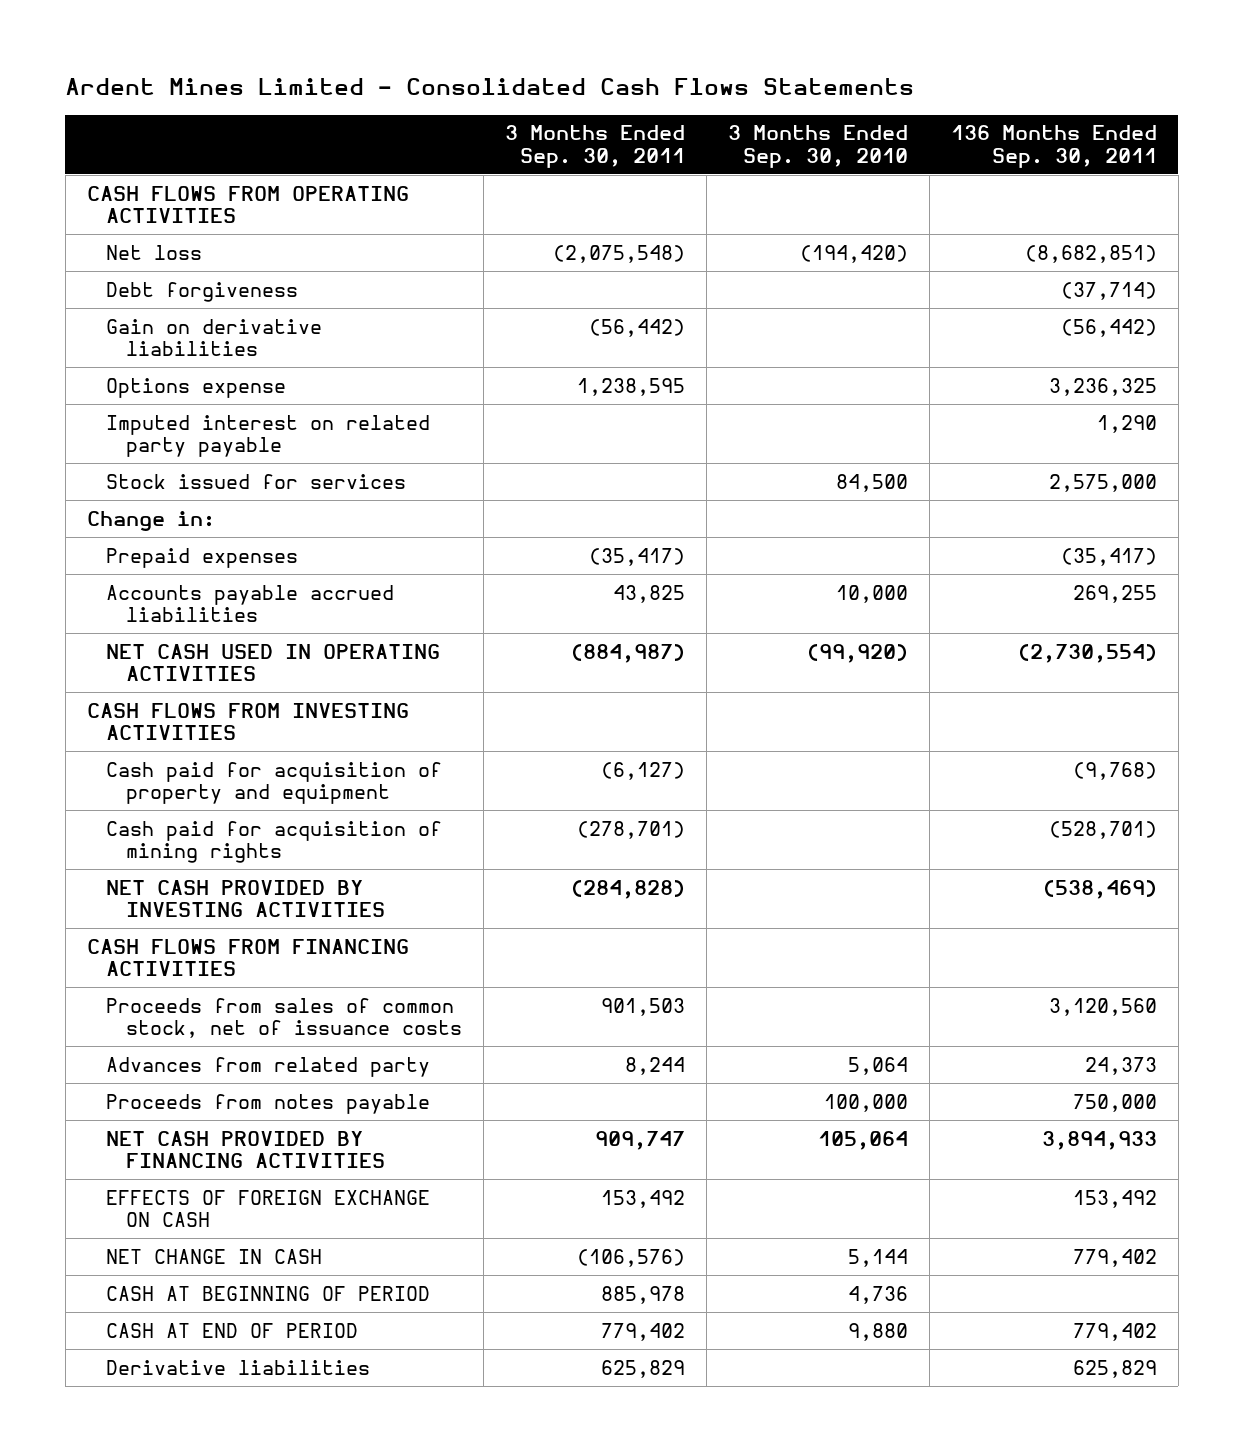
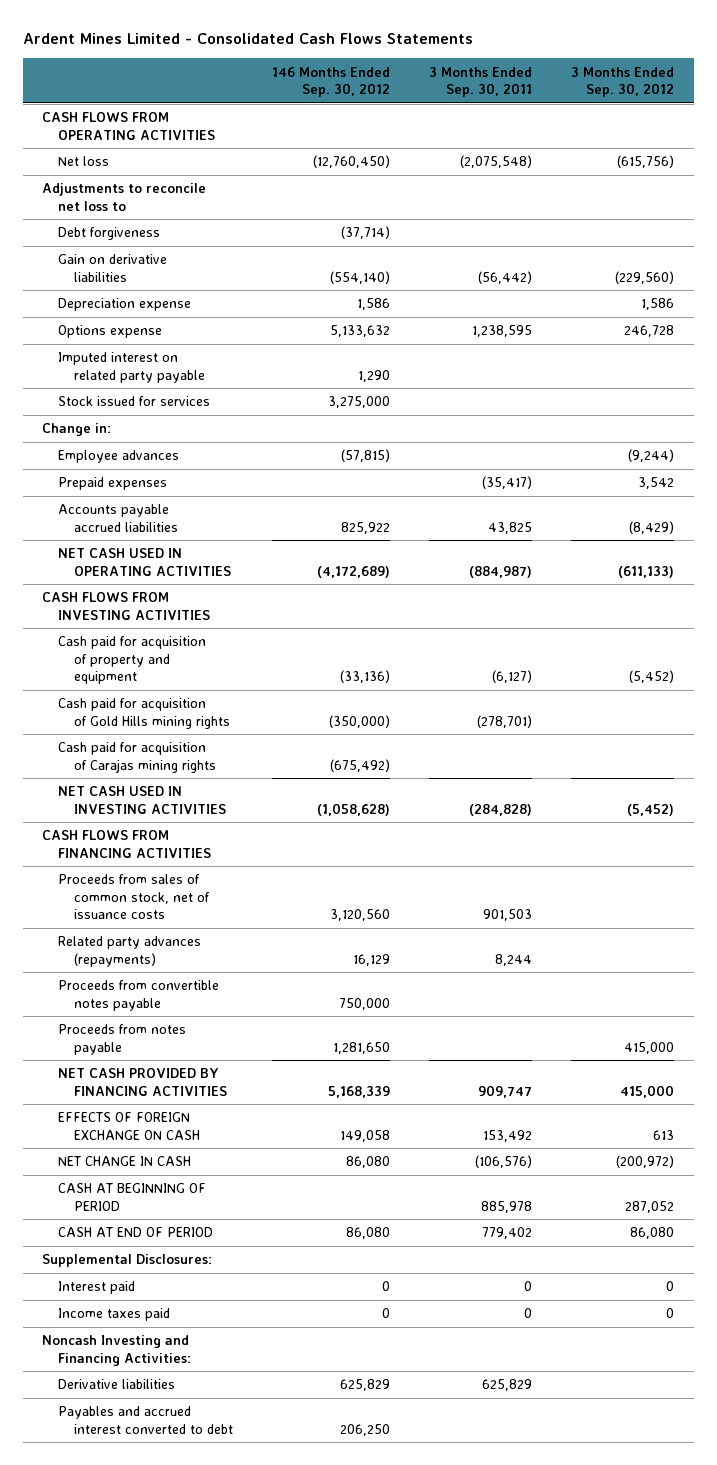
[727,125,908,168] 3 Months Ended Sep. 30, 2010 -> none
[950,125,1157,168] 136 Months Ended Sep. 30, 2011 -> none
none -> [272,66,391,97] 146 Months Ended Sep. 30, 2012
none -> [571,66,675,97] 3 Months Ended Sep. 30, 2012
none -> [42,183,207,211] Adjustments to reconcile net loss to
none -> [58,298,192,312] Depreciation expense
none -> [58,450,180,464] Employee advances
[106,820,443,864] Cash paid for acquisition of mining rights -> [58,698,231,729] Cash paid for acquisition of Gold Hills mining rights
none -> [58,742,217,773] Cash paid for acquisition of Carajas mining rights
[106,879,385,918] NET CASH PROVIDED BY INVESTING ACTIVITIES -> [58,786,227,814] NET CASH USED IN INVESTING ACTIVITIES
[106,1056,431,1077] Advances from related party -> [58,936,202,967] Related party advances (repayments)
none -> [58,980,220,1011] Proceeds from convertible notes payable
none -> [42,1254,213,1268] Supplemental Disclosures:
none -> [58,1281,136,1295] Interest paid
none -> [58,1308,171,1322] Income taxes paid
none -> [42,1335,192,1366] Noncash Investing and Financing Activities:
none -> [58,1406,234,1434] Payables and accrued interest converted to debt

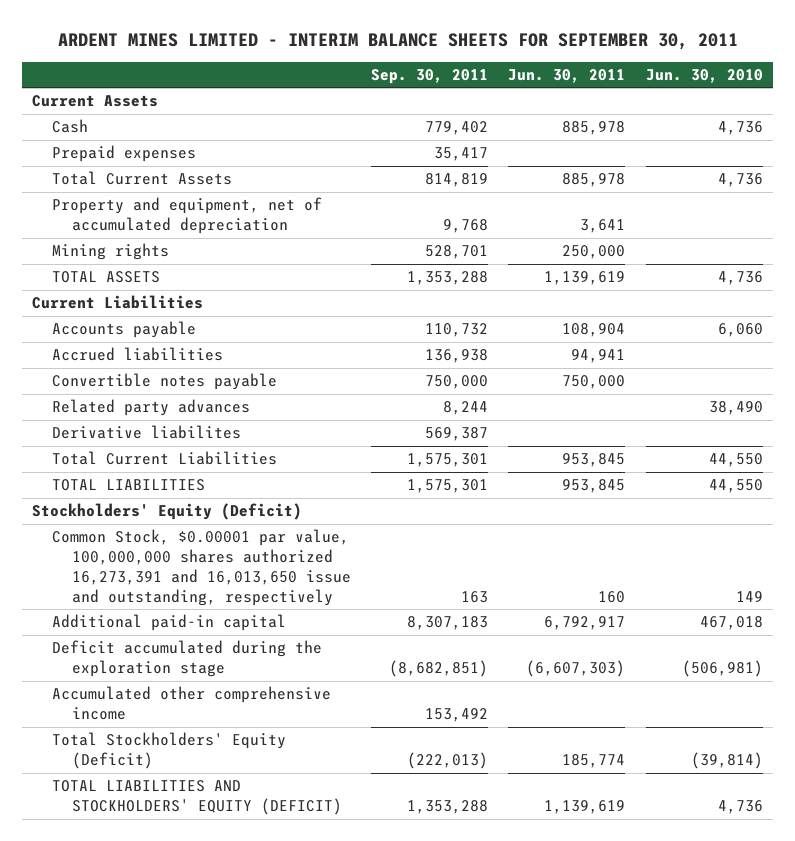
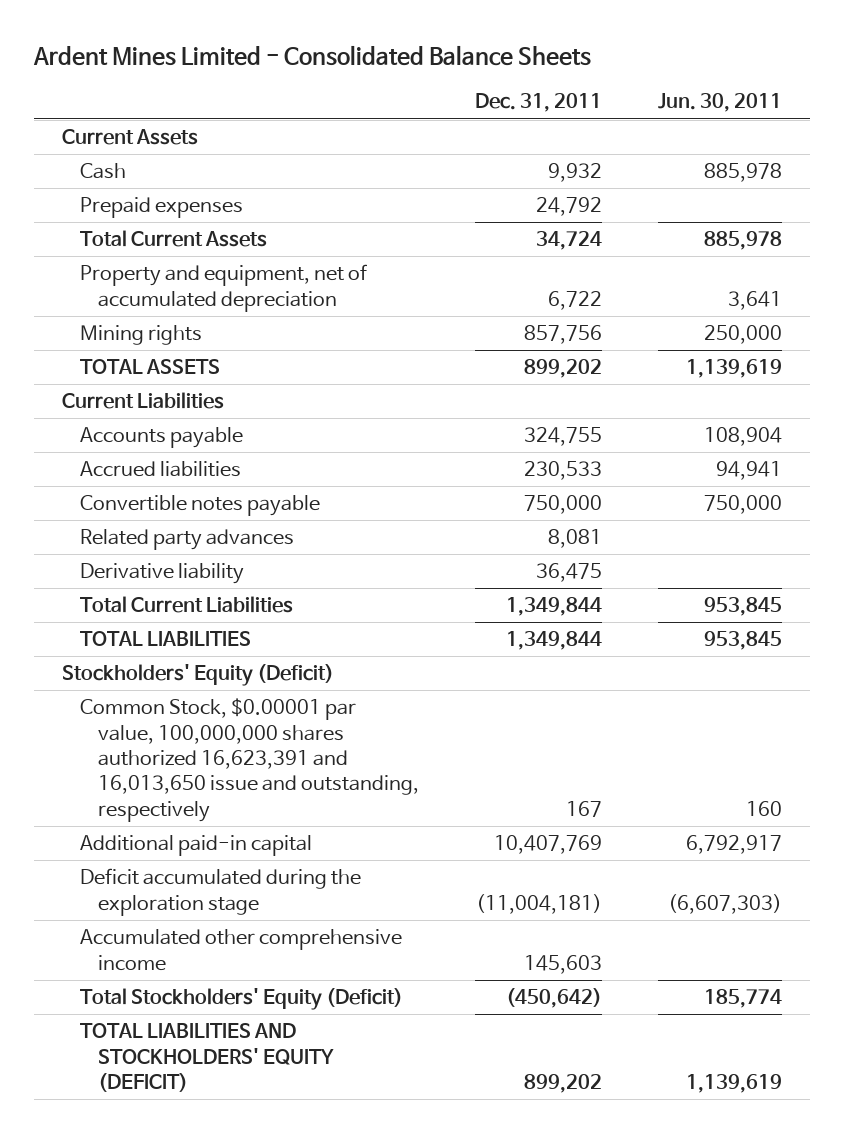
[57,33,738,51] ARDENT MINES LIMITED - INTERIM BALANCE SHEETS FOR SEPTEMBER 30, 2011 -> [32,45,591,67] Ardent Mines Limited - Consolidated Balance Sheets
[371,68,489,84] Sep. 30, 2011 -> none
[645,68,763,83] Jun. 30, 2010 -> none
none -> [475,93,603,113] Dec. 31, 2011
[51,425,241,440] Derivative liabilites -> [79,563,244,585] Derivative liability
[51,529,351,607] Common Stock, $0.00001 par value, 100,000,000 shares authorized 16,273,391 and 16,013,650 issue and outstanding, respectively -> [79,698,419,822] Common Stock, $0.00001 par value, 100,000,000 shares authorized 16,623,391 and 16,013,650 issue and outstanding, respectively

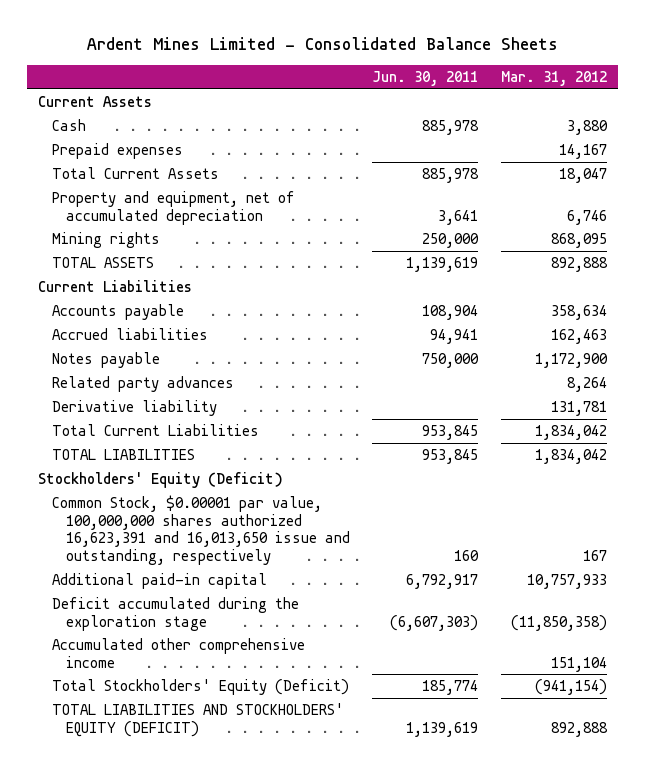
[475,93,603,113] Dec. 31, 2011 -> none
none -> [501,70,608,86] Mar. 31, 2012
[79,495,320,517] Convertible notes payable -> [52,351,161,368] Notes payable

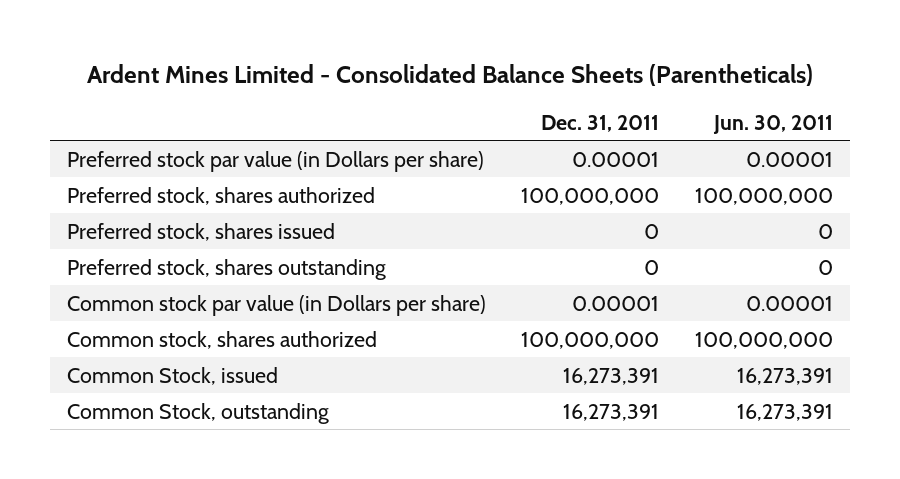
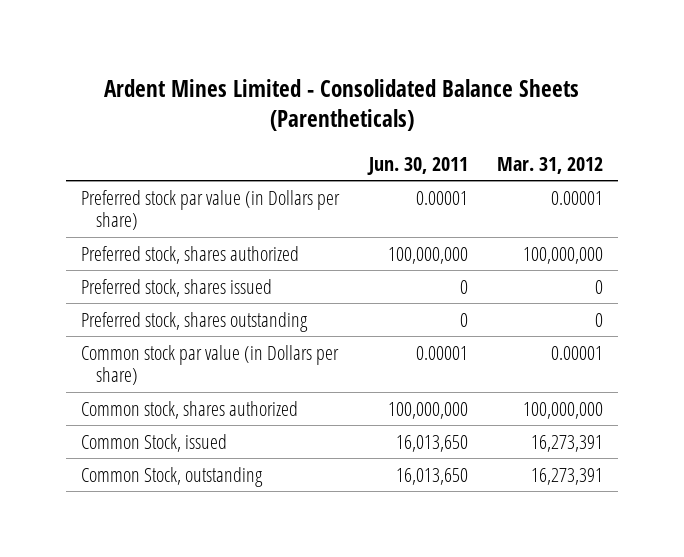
[541,114,660,132] Dec. 31, 2011 -> none
none -> [497,156,604,174] Mar. 31, 2012
[736,367,833,385] 16,273,391 -> [395,434,468,452] 16,013,650
[736,403,833,421] 16,273,391 -> [395,467,468,485] 16,013,650

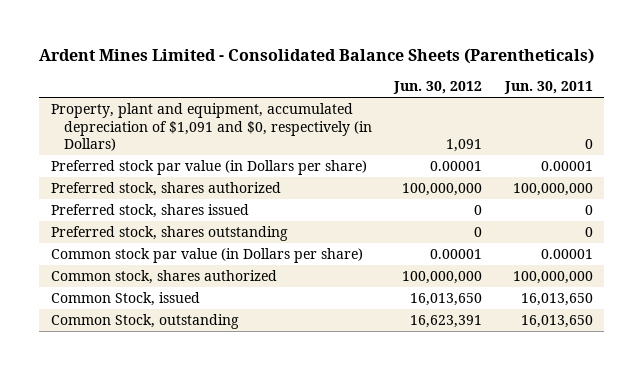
[497,156,604,174] Mar. 31, 2012 -> none
none -> [393,81,483,95] Jun. 30, 2012
none -> [50,103,372,151] Property, plant and equipment, accumulated depreciation of $1,091 and $0, respectively (in Dollars)

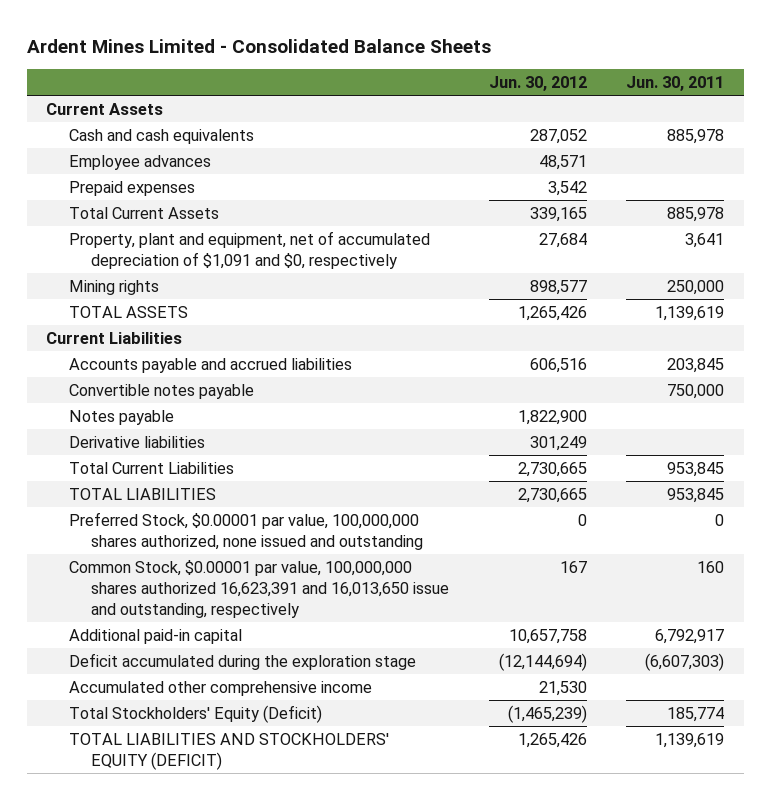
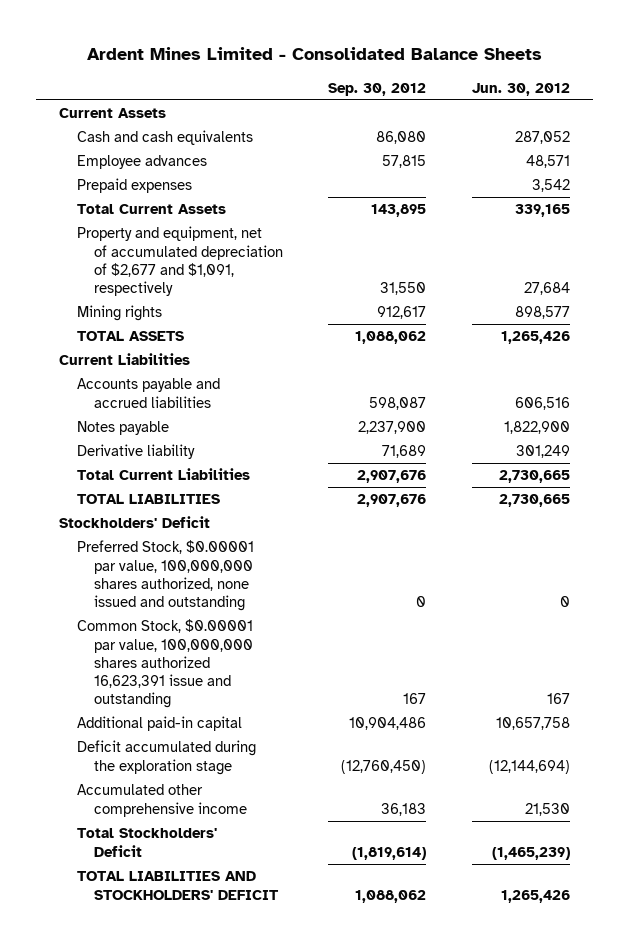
[626,76,725,92] Jun. 30, 2011 -> none
none -> [328,82,427,96] Sep. 30, 2012
[68,230,430,269] Property, plant and equipment, net of accumulated depreciation of $1,091 and $0, respectively -> [76,226,283,296] Property and equipment, net of accumulated depreciation of $2,677 and $1,091, respectively
[68,383,254,399] Convertible notes payable -> none
[68,435,205,448] Derivative liabilities -> [76,444,195,460] Derivative liability
none -> [59,516,211,529] Stockholders' Deficit
[68,559,450,618] Common Stock, $0.00001 par value, 100,000,000 shares authorized 16,623,391 and 16,013,650 issue and outstanding, respectively -> [76,619,253,708] Common Stock, $0.00001 par value, 100,000,000 shares authorized 16,623,391 issue and outstanding
[68,704,322,723] Total Stockholders' Equity (Deficit) -> [76,828,217,857] Total Stockholders' Deficit
[68,732,389,770] TOTAL LIABILITIES AND STOCKHOLDERS' EQUITY (DEFICIT) -> [76,871,279,900] TOTAL LIABILITIES AND STOCKHOLDERS' DEFICIT

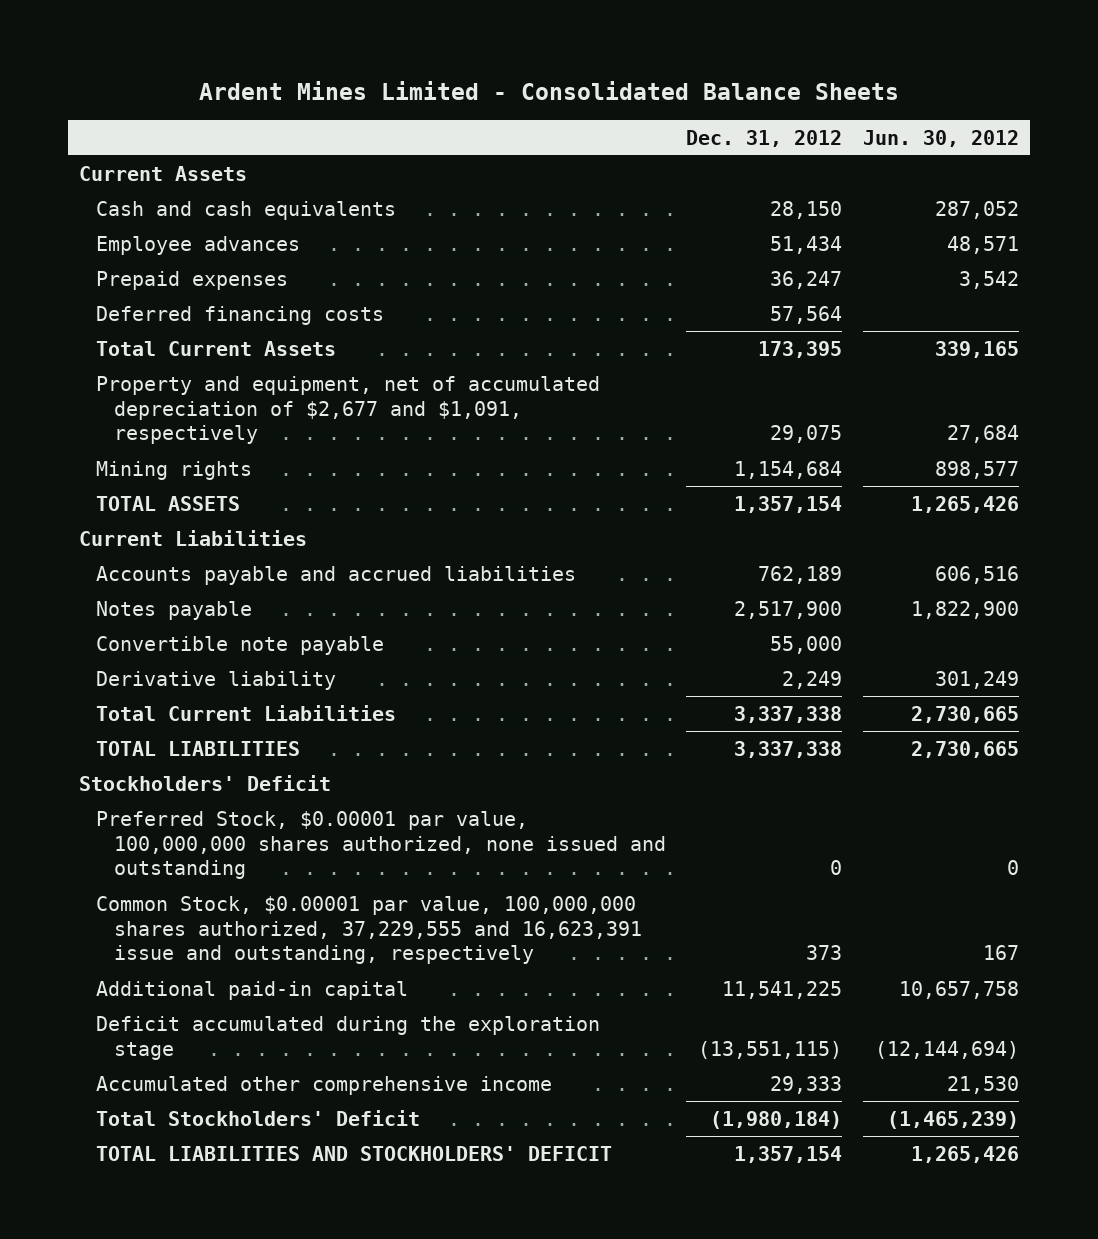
[328,82,427,96] Sep. 30, 2012 -> none
none -> [686,129,843,147] Dec. 31, 2012
none -> [96,305,385,325] Deferred financing costs
none -> [96,635,385,655] Convertible note payable
[76,619,253,708] Common Stock, $0.00001 par value, 100,000,000 shares authorized 16,623,391 issue and outstanding -> [96,895,642,965] Common Stock, $0.00001 par value, 100,000,000 shares authorized, 37,229,555 and 16,623,391 issue and outstanding, respectively

